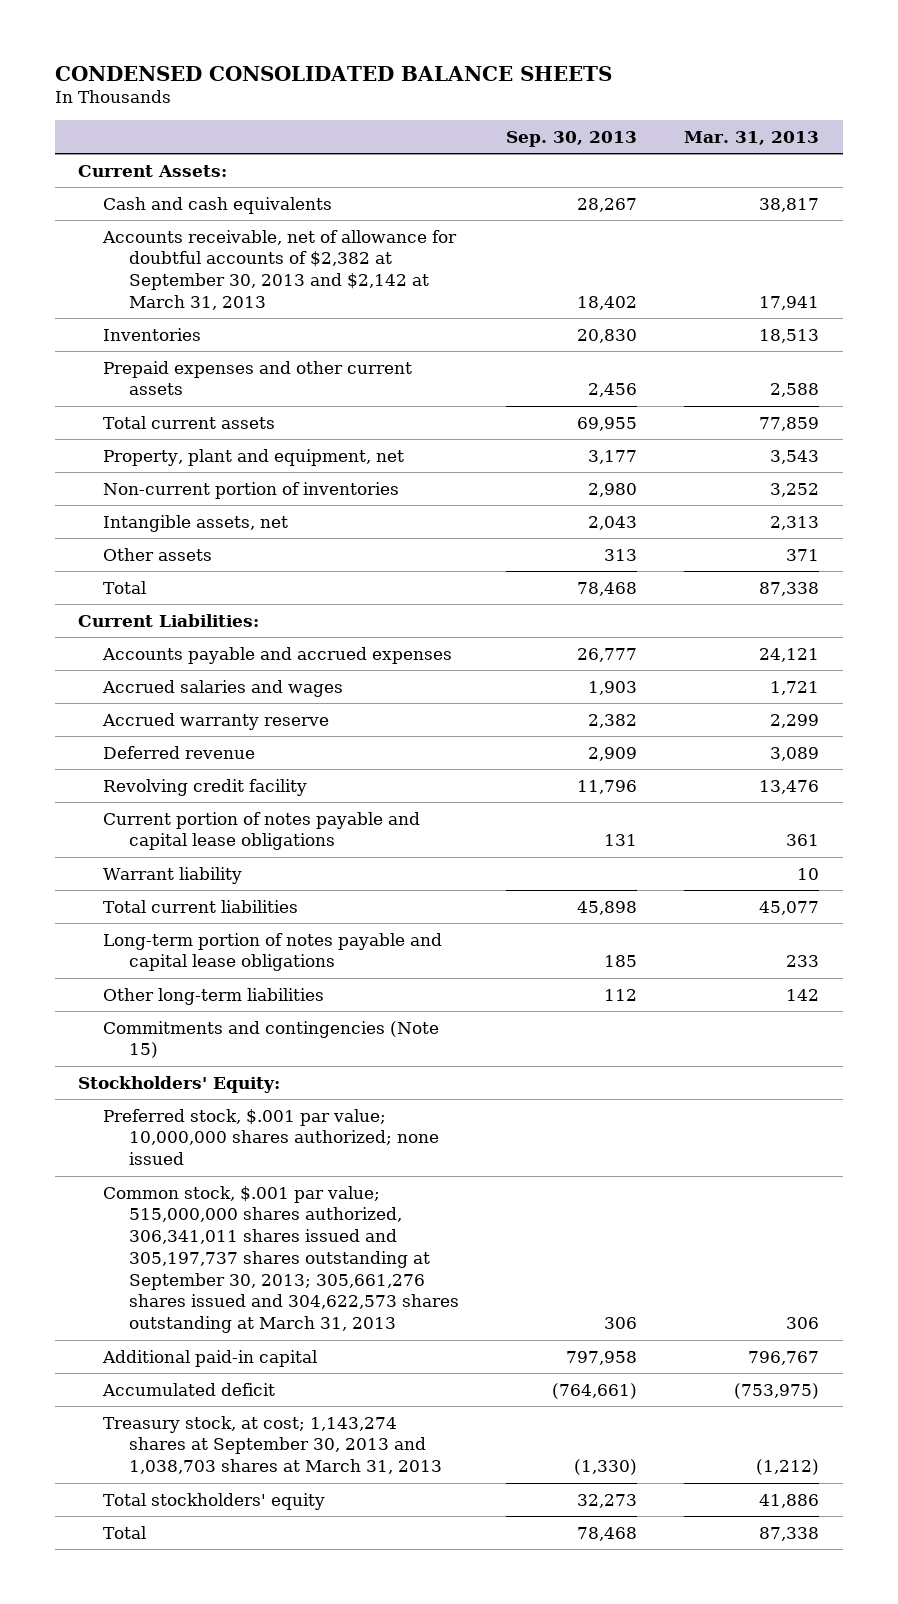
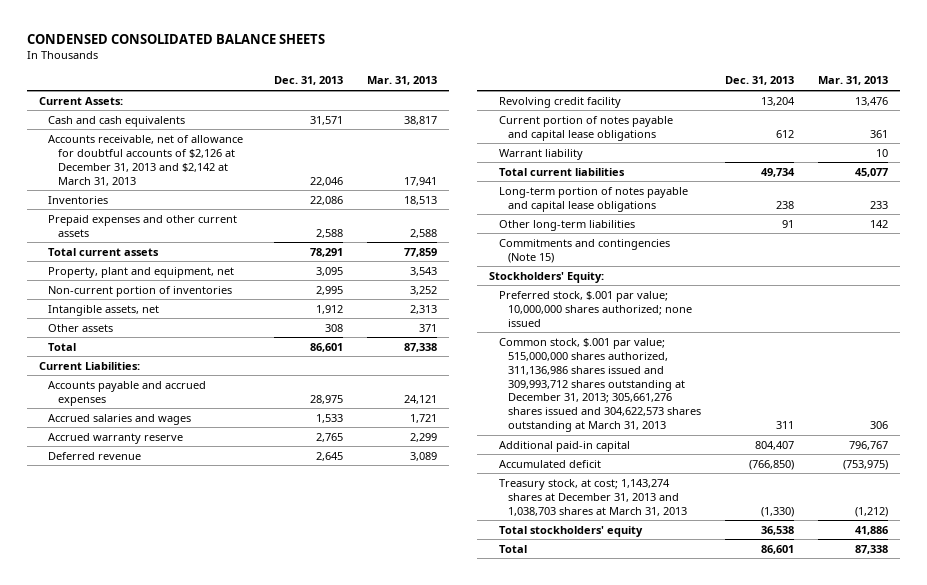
[505,130,637,147] Sep. 30, 2013 -> none
none -> [274,76,344,86] Dec. 31, 2013
[102,229,458,310] Accounts receivable, net of allowance for doubtful accounts of $2,382 at September 30, 2013 and $2,142 at March 31, 2013 -> [48,134,244,186] Accounts receivable, net of allowance for doubtful accounts of $2,126 at December 31, 2013 and $2,142 at March 31, 2013
[103,1185,459,1333] Common stock, $.001 par value; 515,000,000 shares authorized, 306,341,011 shares issued and 305,197,737 shares outstanding at September 30, 2013; 305,661,276 shares issued and 304,622,573 shares outstanding at March 31, 2013 -> [498,337,702,433] Common stock, $.001 par value; 515,000,000 shares authorized, 311,136,986 shares issued and 309,993,712 shares outstanding at December 31, 2013; 305,661,276 shares issued and 304,622,573 shares outstanding at March 31, 2013
[103,1415,442,1475] Treasury stock, at cost; 1,143,274 shares at September 30, 2013 and 1,038,703 shares at March 31, 2013 -> [498,478,688,516] Treasury stock, at cost; 1,143,274 shares at December 31, 2013 and 1,038,703 shares at March 31, 2013

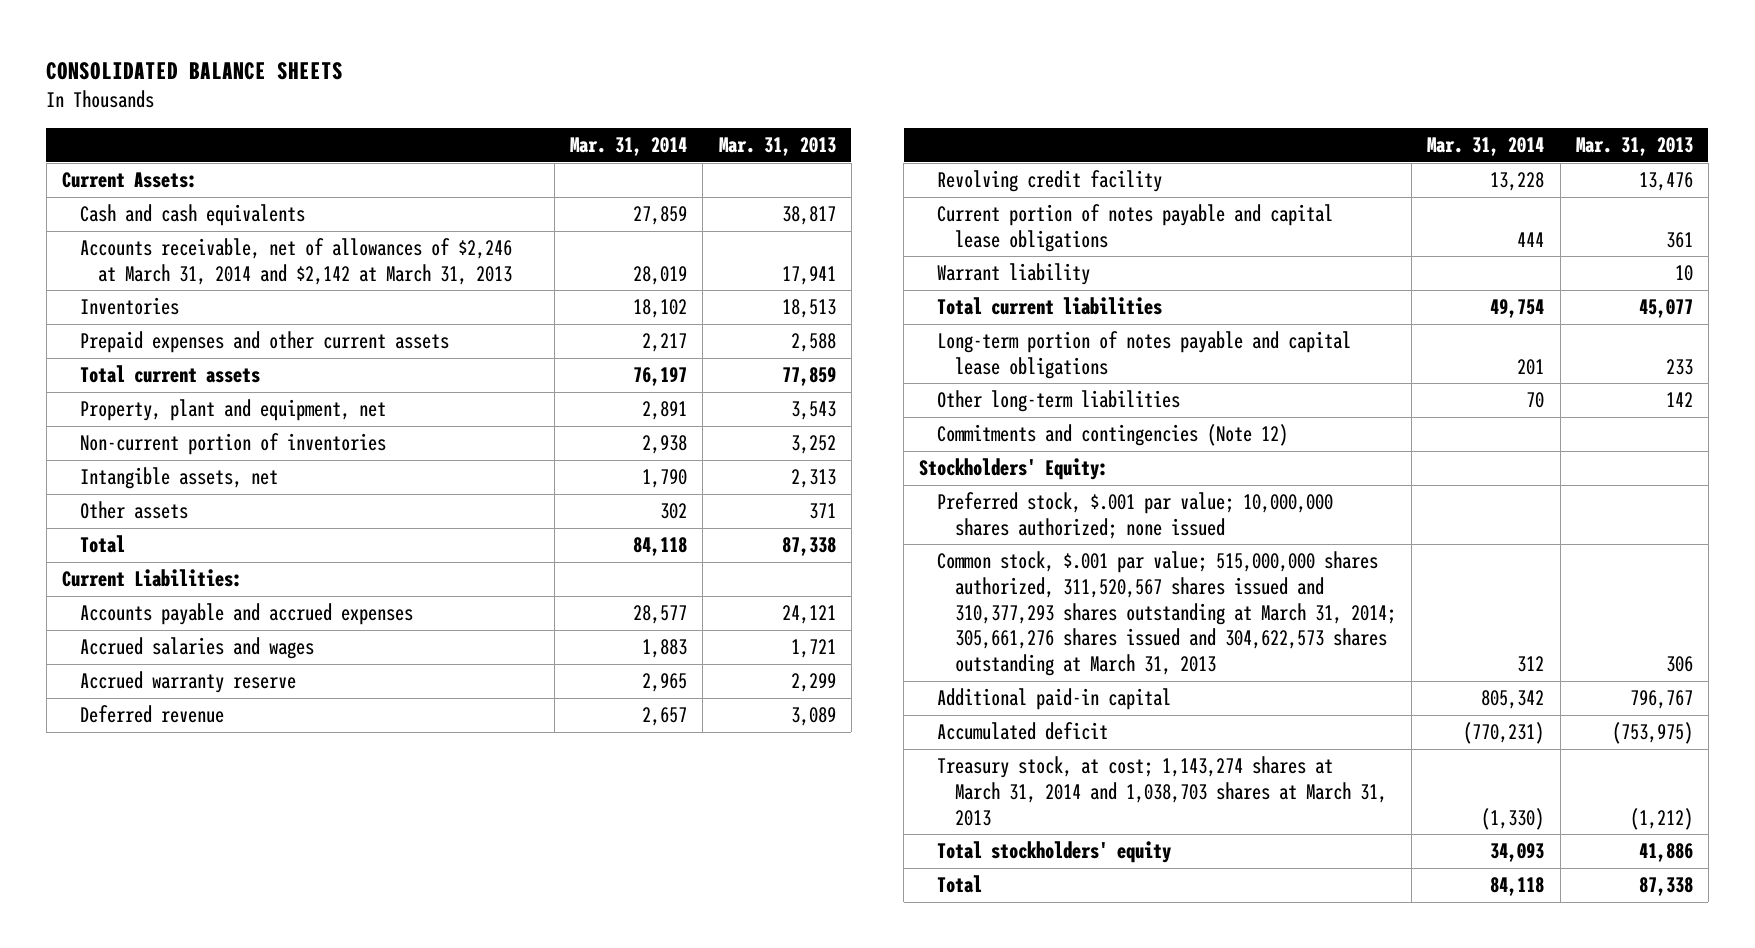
[26,34,325,45] CONDENSED CONSOLIDATED BALANCE SHEETS -> [46,61,344,80] CONSOLIDATED BALANCE SHEETS
[274,76,344,86] Dec. 31, 2013 -> none
none -> [570,137,688,157] Mar. 31, 2014
[48,134,244,186] Accounts receivable, net of allowance for doubtful accounts of $2,126 at December 31, 2013 and $2,142 at March 31, 2013 -> [79,238,512,285] Accounts receivable, net of allowances of $2,246 at March 31, 2014 and $2,142 at March 31, 2013
[498,238,670,263] Commitments and contingencies (Note 15) -> [937,424,1289,447] Commitments and contingencies (Note 12)
[498,337,702,433] Common stock, $.001 par value; 515,000,000 shares authorized, 311,136,986 shares issued and 309,993,712 shares outstanding at December 31, 2013; 305,661,276 shares issued and 304,622,573 shares outstanding at March 31, 2013 -> [937,551,1397,677] Common stock, $.001 par value; 515,000,000 shares authorized, 311,520,567 shares issued and 310,377,293 shares outstanding at March 31, 2014; 305,661,276 shares issued and 304,622,573 shares outstanding at March 31, 2013
[498,478,688,516] Treasury stock, at cost; 1,143,274 shares at December 31, 2013 and 1,038,703 shares at March 31, 2013 -> [937,756,1388,826] Treasury stock, at cost; 1,143,274 shares at March 31, 2014 and 1,038,703 shares at March 31, 2013

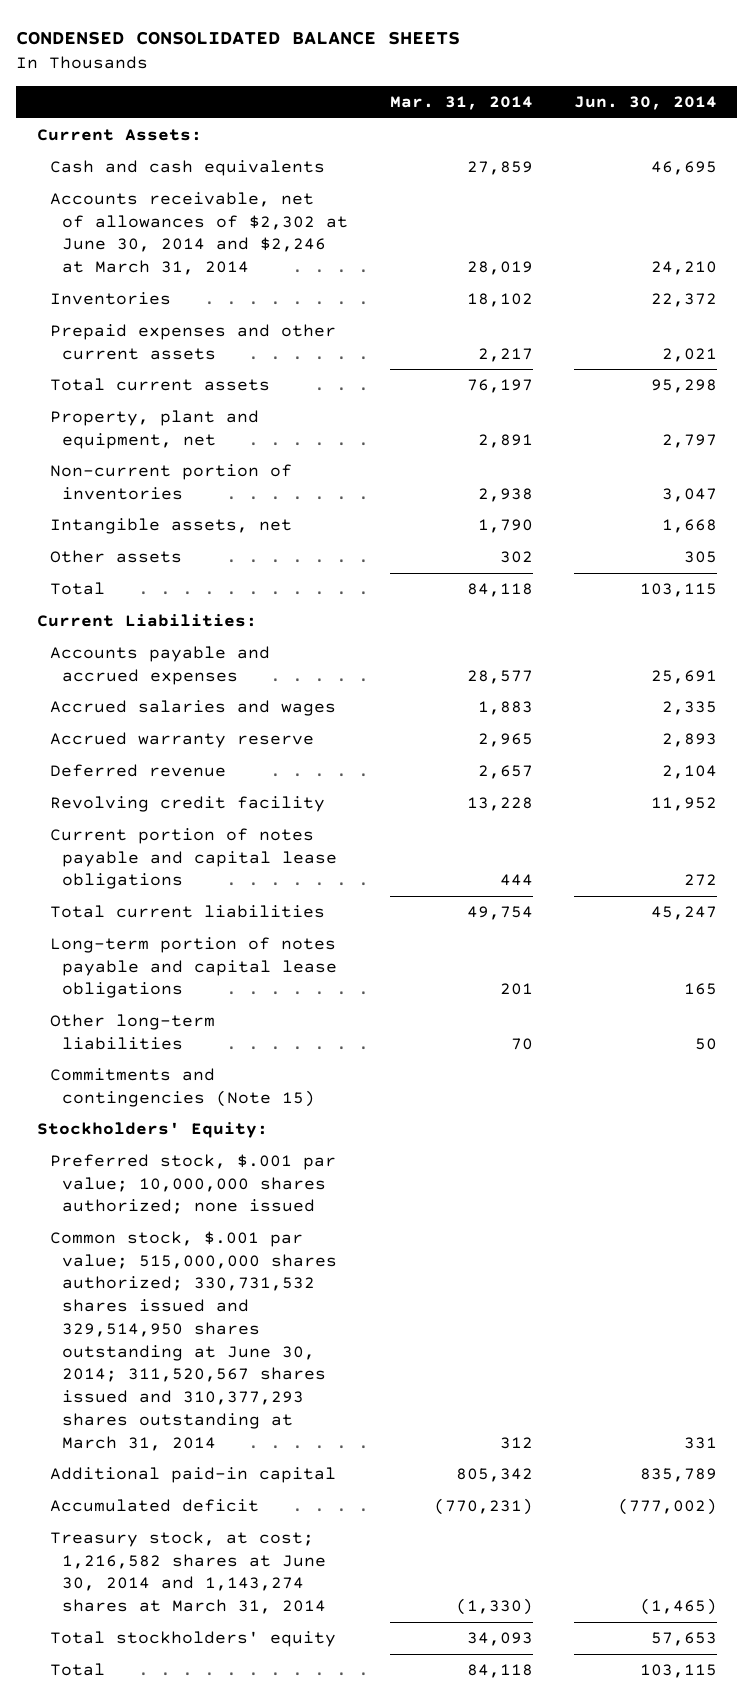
[46,61,344,80] CONSOLIDATED BALANCE SHEETS -> [16,30,461,45] CONDENSED CONSOLIDATED BALANCE SHEETS
[718,137,836,157] Mar. 31, 2013 -> none
none -> [573,96,717,111] Jun. 30, 2014
[79,238,512,285] Accounts receivable, net of allowances of $2,246 at March 31, 2014 and $2,142 at March 31, 2013 -> [49,192,349,276] Accounts receivable, net of allowances of $2,302 at June 30, 2014 and $2,246 at March 31, 2014
[937,263,1091,286] Warrant liability -> none
[937,424,1289,447] Commitments and contingencies (Note 12) -> [49,1068,316,1107] Commitments and contingencies (Note 15)
[937,551,1397,677] Common stock, $.001 par value; 515,000,000 shares authorized, 311,520,567 shares issued and 310,377,293 shares outstanding at March 31, 2014; 305,661,276 shares issued and 304,622,573 shares outstanding at March 31, 2013 -> [49,1231,338,1451] Common stock, $.001 par value; 515,000,000 shares authorized; 330,731,532 shares issued and 329,514,950 shares outstanding at June 30, 2014; 311,520,567 shares issued and 310,377,293 shares outstanding at March 31, 2014
[937,756,1388,826] Treasury stock, at cost; 1,143,274 shares at March 31, 2014 and 1,038,703 shares at March 31, 2013 -> [49,1531,327,1615] Treasury stock, at cost; 1,216,582 shares at June 30, 2014 and 1,143,274 shares at March 31, 2014

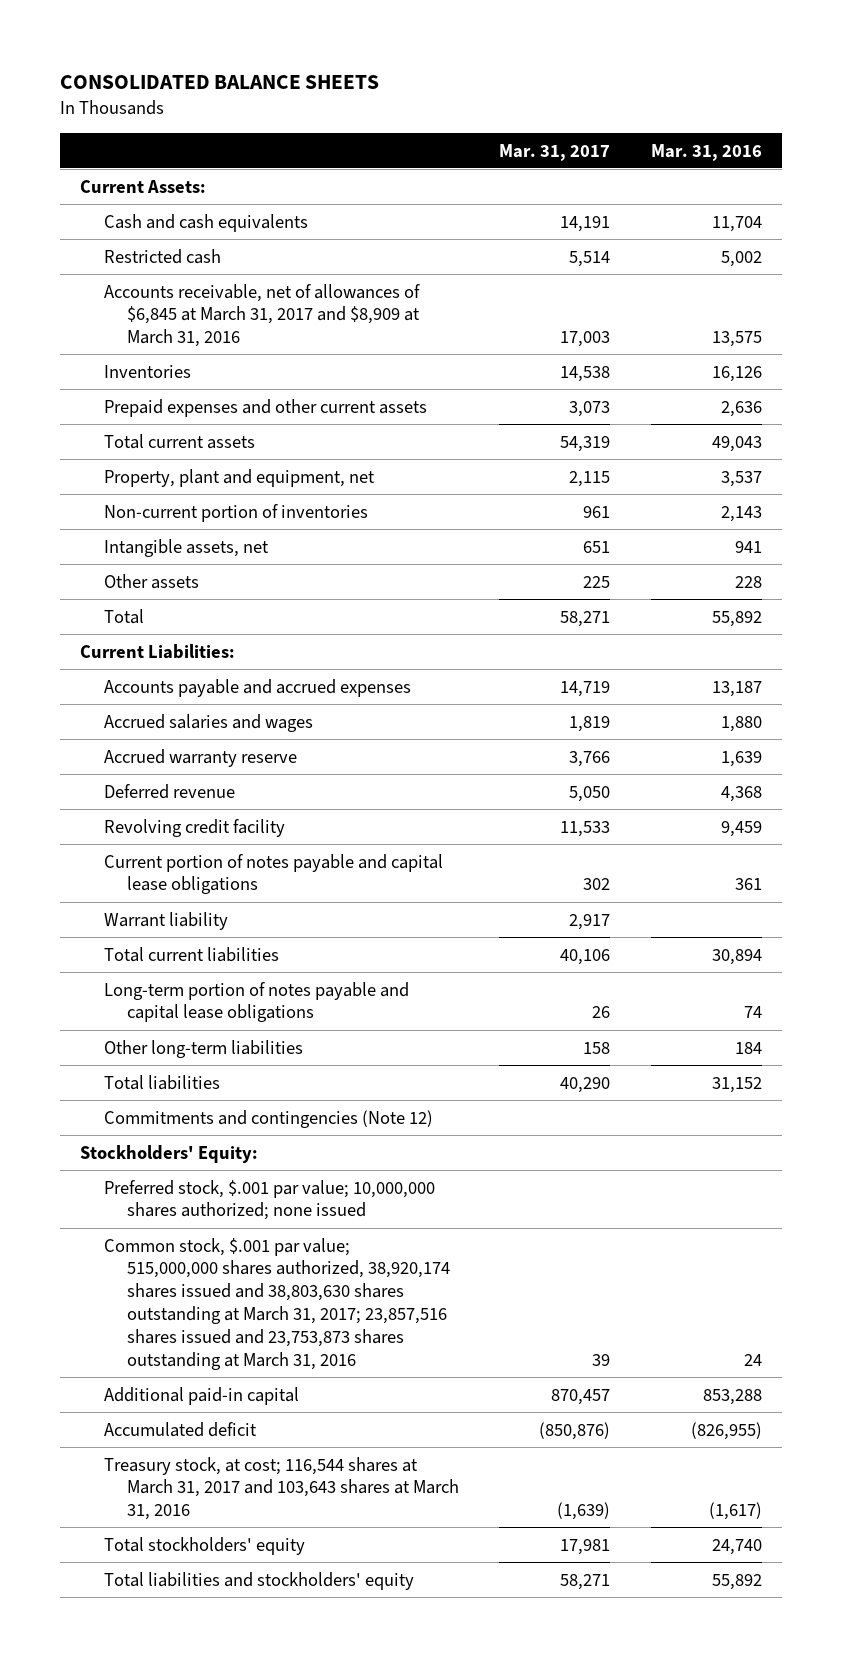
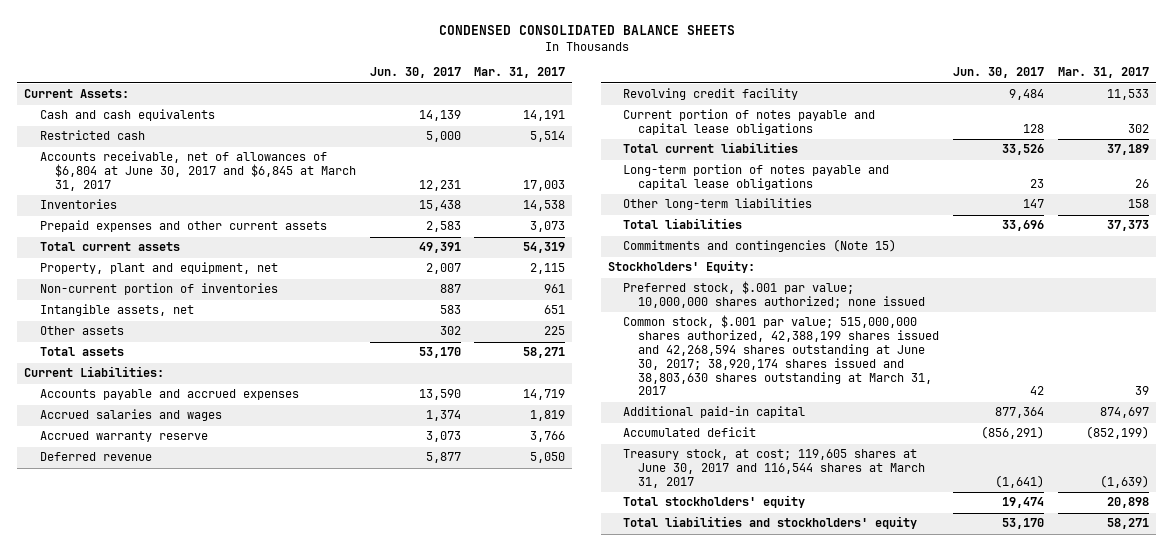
[60,75,380,90] CONSOLIDATED BALANCE SHEETS -> [438,25,735,36] CONDENSED CONSOLIDATED BALANCE SHEETS
[650,143,762,161] Mar. 31, 2016 -> none
none -> [369,67,461,79] Jun. 30, 2017
[103,283,420,348] Accounts receivable, net of allowances of $6,845 at March 31, 2017 and $8,909 at March 31, 2016 -> [39,151,357,192] Accounts receivable, net of allowances of $6,804 at June 30, 2017 and $6,845 at March 31, 2017
[103,608,144,624] Total -> [39,347,124,357] Total assets
[103,911,228,930] Warrant liability -> none
[560,948,611,965] 40,106 -> [1106,144,1149,156] 37,189
[560,1076,611,1093] 40,290 -> [1106,220,1149,232] 37,373
[103,1109,433,1128] Commitments and contingencies (Note 12) -> [623,239,897,253] Commitments and contingencies (Note 15)
[103,1237,450,1370] Common stock, $.001 par value; 515,000,000 shares authorized, 38,920,174 shares issued and 38,803,630 shares outstanding at March 31, 2017; 23,857,516 shares issued and 23,753,873 shares outstanding at March 31, 2016 -> [623,315,940,396] Common stock, $.001 par value; 515,000,000 shares authorized, 42,388,199 shares issued and 42,268,594 shares outstanding at June 30, 2017; 38,920,174 shares issued and 38,803,630 shares outstanding at March 31, 2017
[551,1388,611,1405] 870,457 -> [1099,407,1149,419] 874,697
[539,1421,611,1440] (850,876) -> [1085,426,1149,440] (852,199)
[103,1456,459,1521] Treasury stock, at cost; 116,544 shares at March 31, 2017 and 103,643 shares at March 31, 2016 -> [623,449,926,489] Treasury stock, at cost; 119,605 shares at June 30, 2017 and 116,544 shares at March 31, 2017
[560,1538,611,1555] 17,981 -> [1106,497,1149,509] 20,898

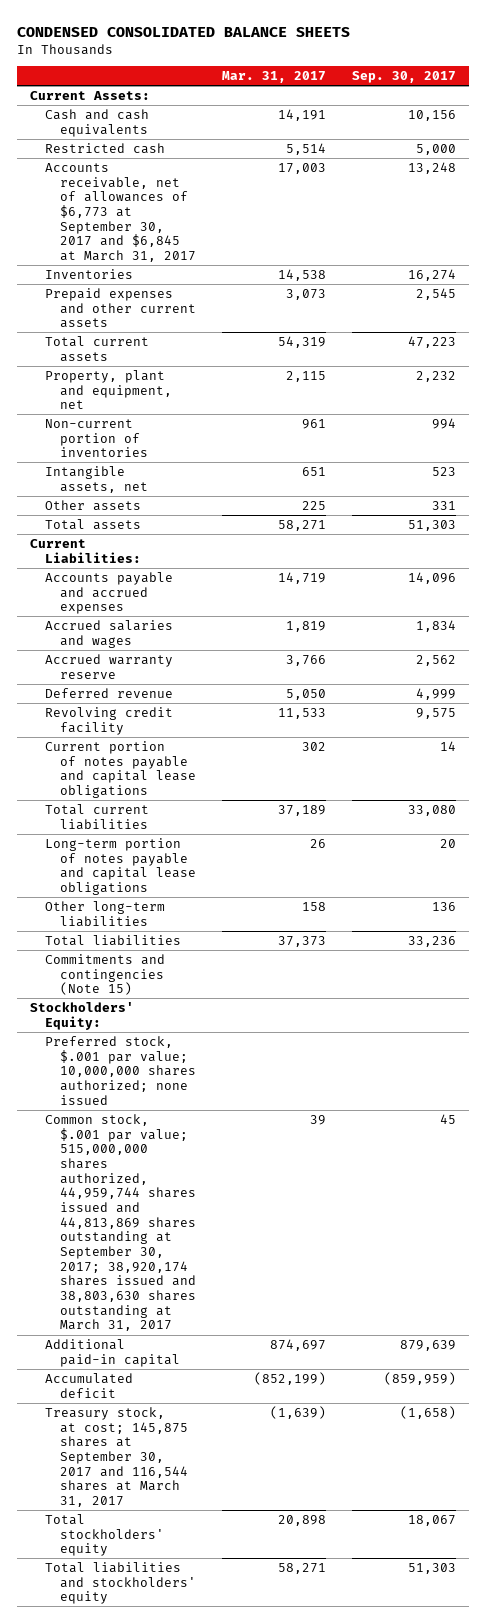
[369,67,461,79] Jun. 30, 2017 -> none
none -> [351,71,456,84] Sep. 30, 2017
[39,151,357,192] Accounts receivable, net of allowances of $6,804 at June 30, 2017 and $6,845 at March 31, 2017 -> [45,162,197,263] Accounts receivable, net of allowances of $6,773 at September 30, 2017 and $6,845 at March 31, 2017
[623,315,940,396] Common stock, $.001 par value; 515,000,000 shares authorized, 42,388,199 shares issued and 42,268,594 shares outstanding at June 30, 2017; 38,920,174 shares issued and 38,803,630 shares outstanding at March 31, 2017 -> [45,1113,197,1332] Common stock, $.001 par value; 515,000,000 shares authorized, 44,959,744 shares issued and 44,813,869 shares outstanding at September 30, 2017; 38,920,174 shares issued and 38,803,630 shares outstanding at March 31, 2017
[623,449,926,489] Treasury stock, at cost; 119,605 shares at June 30, 2017 and 116,544 shares at March 31, 2017 -> [45,1406,189,1508] Treasury stock, at cost; 145,875 shares at September 30, 2017 and 116,544 shares at March 31, 2017

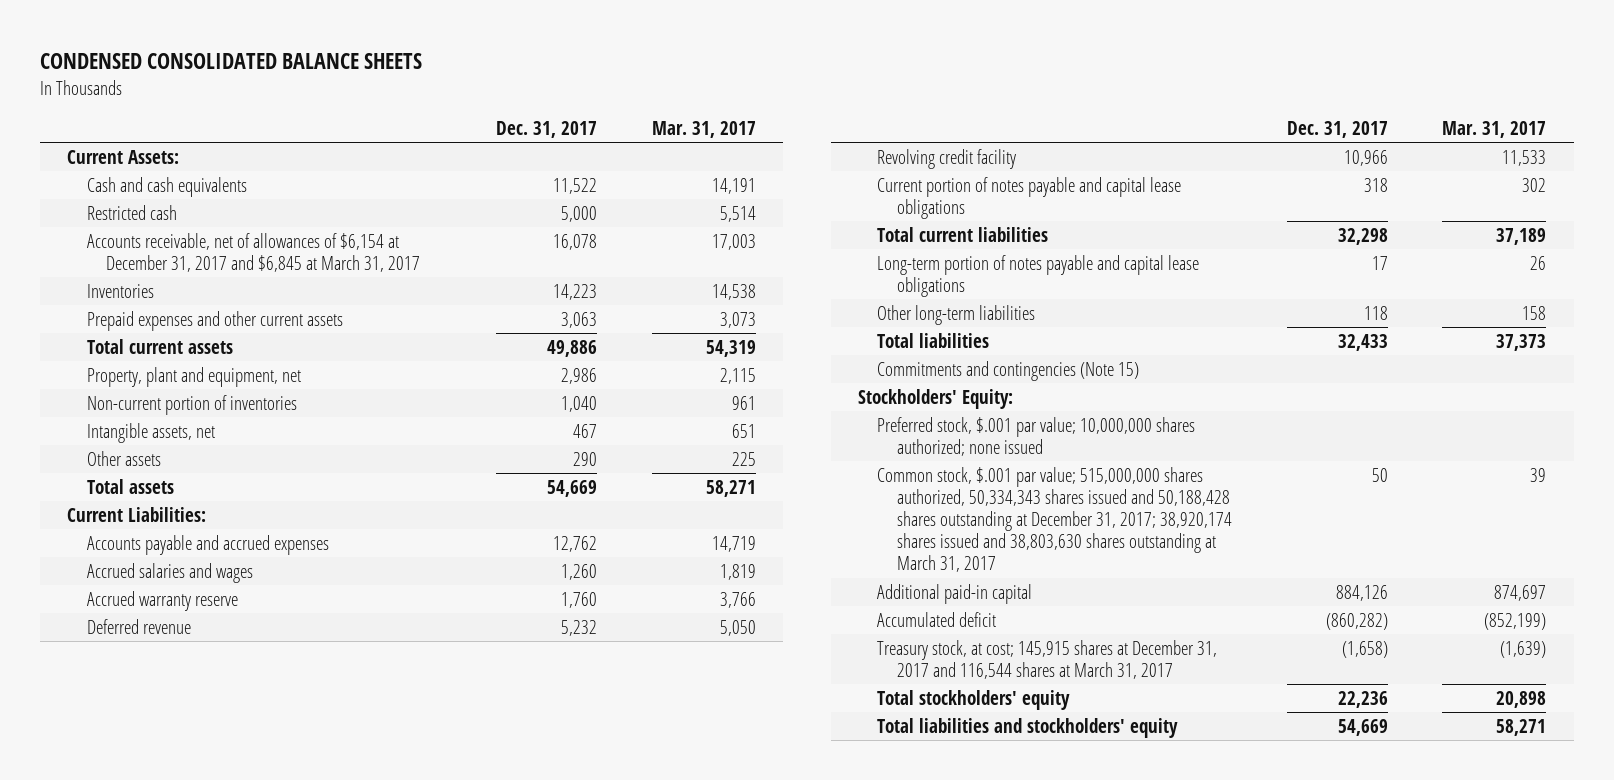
[351,71,456,84] Sep. 30, 2017 -> none
none -> [496,120,598,138] Dec. 31, 2017
[45,162,197,263] Accounts receivable, net of allowances of $6,773 at September 30, 2017 and $6,845 at March 31, 2017 -> [86,232,421,272] Accounts receivable, net of allowances of $6,154 at December 31, 2017 and $6,845 at March 31, 2017
[45,1113,197,1332] Common stock, $.001 par value; 515,000,000 shares authorized, 44,959,744 shares issued and 44,813,869 shares outstanding at September 30, 2017; 38,920,174 shares issued and 38,803,630 shares outstanding at March 31, 2017 -> [877,466,1232,573] Common stock, $.001 par value; 515,000,000 shares authorized, 50,334,343 shares issued and 50,188,428 shares outstanding at December 31, 2017; 38,920,174 shares issued and 38,803,630 shares outstanding at March 31, 2017
[45,1406,189,1508] Treasury stock, at cost; 145,875 shares at September 30, 2017 and 116,544 shares at March 31, 2017 -> [877,639,1218,679] Treasury stock, at cost; 145,915 shares at December 31, 2017 and 116,544 shares at March 31, 2017

